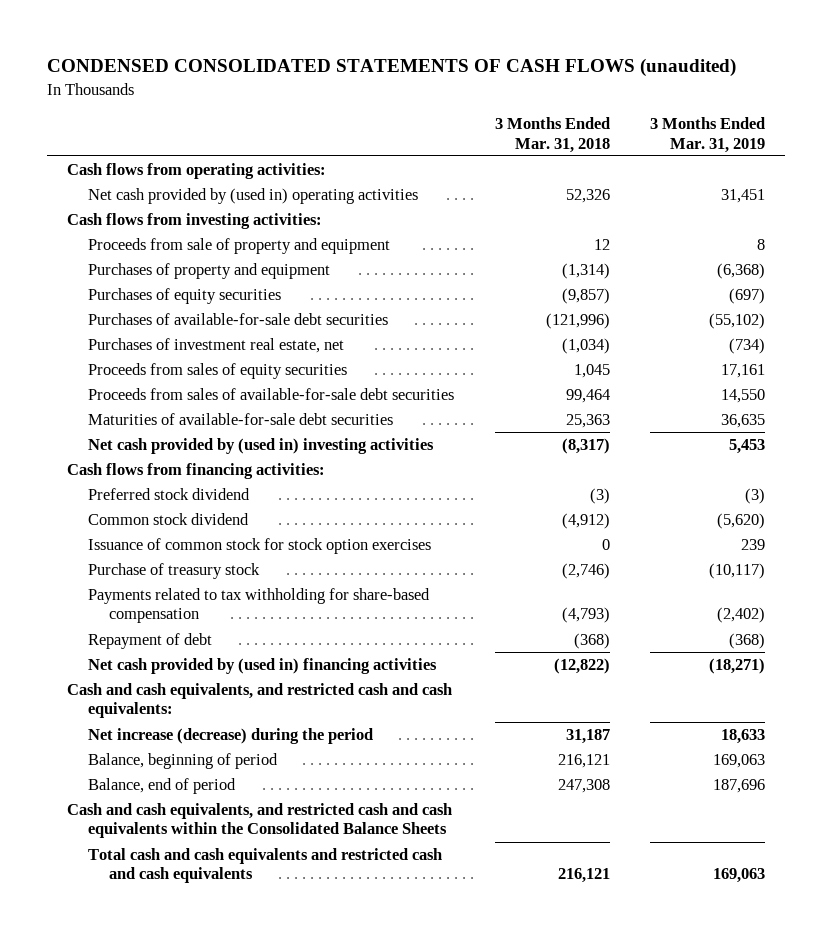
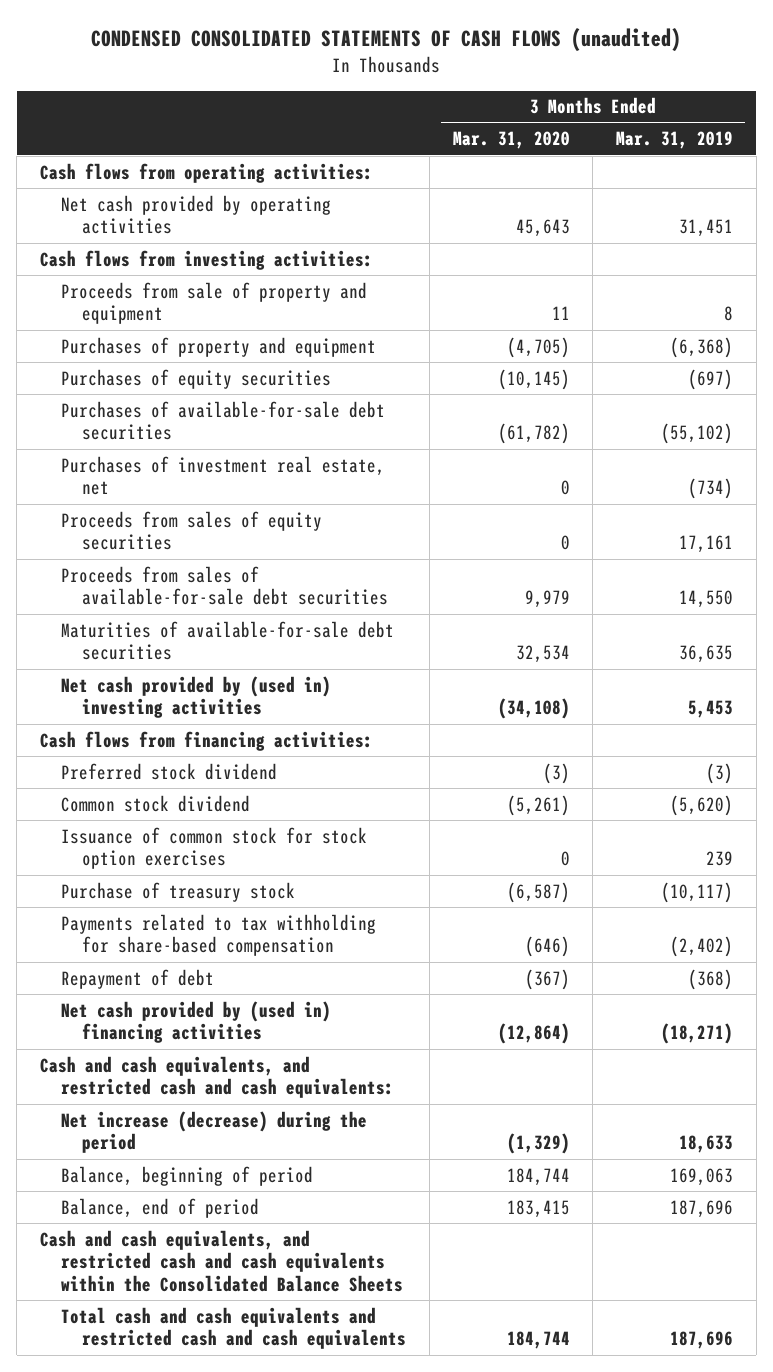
[494,117,610,153] 3 Months Ended Mar. 31, 2018 -> none
none -> [452,131,570,150] Mar. 31, 2020
[88,188,419,205] Net cash provided by (used in) operating activities -> [61,194,332,235] Net cash provided by operating activities
[713,868,766,884] 169,063 -> [670,1331,734,1350] 187,696

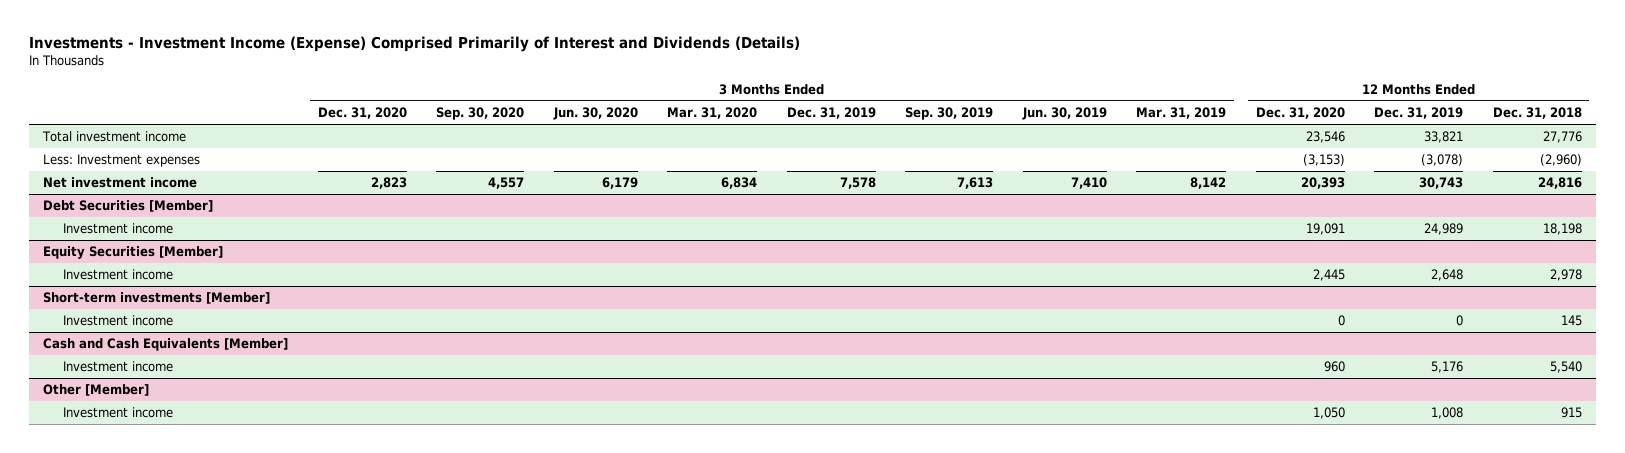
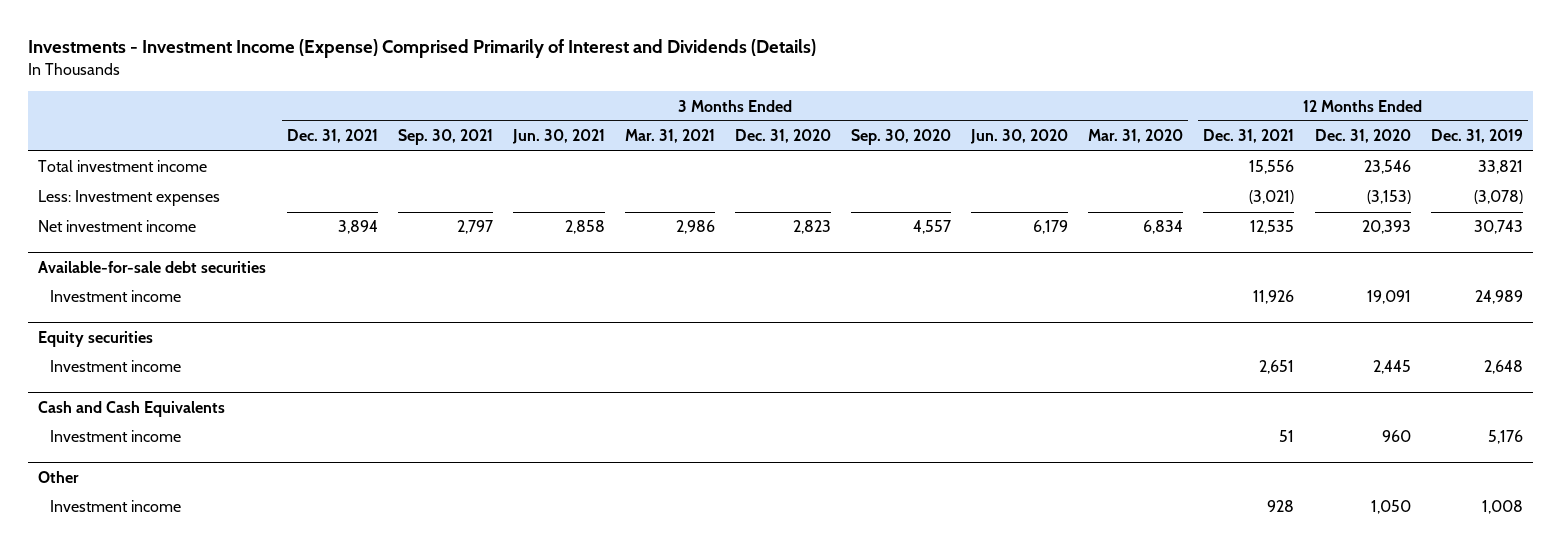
[786,107,876,120] Dec. 31, 2019 -> none
[905,107,994,121] Sep. 30, 2019 -> none
[1021,107,1107,121] Jun. 30, 2019 -> none
[1136,107,1227,120] Mar. 31, 2019 -> none
[1492,107,1582,120] Dec. 31, 2018 -> none
none -> [286,129,378,144] Dec. 31, 2021
none -> [397,129,493,146] Sep. 30, 2021
none -> [511,129,605,145] Jun. 30, 2021
none -> [624,129,715,144] Mar. 31, 2021
none -> [1203,129,1295,144] Dec. 31, 2021
[43,200,214,213] Debt Securities [Member] -> [38,260,267,273] Available-for-sale debt securities
[43,246,224,260] Equity Securities [Member] -> [38,330,154,347] Equity securities
[43,292,271,305] Short-term investments [Member] -> none
[63,315,174,327] Investment income -> none
[43,338,289,352] Cash and Cash Equivalents [Member] -> [38,400,226,417] Cash and Cash Equivalents
[43,384,150,397] Other [Member] -> [38,470,80,483] Other

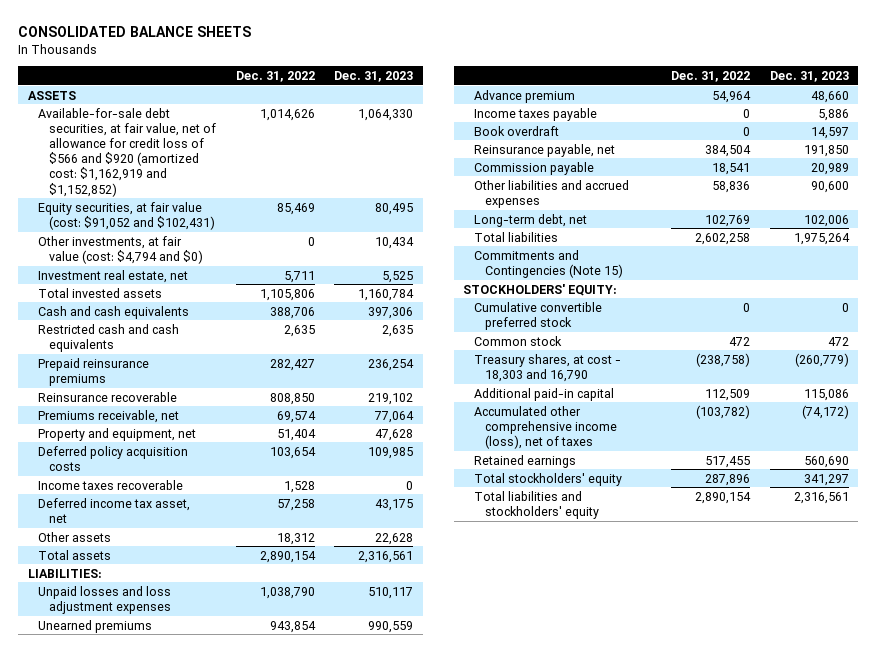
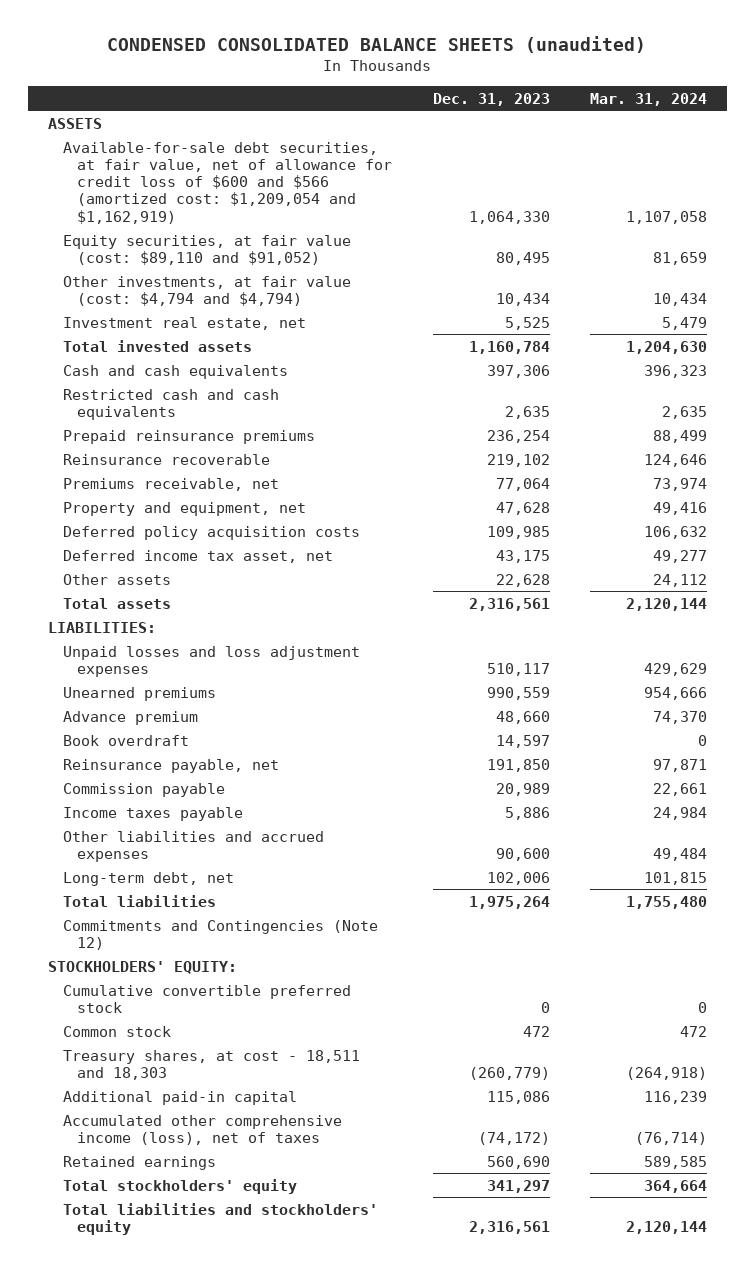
[17,26,251,38] CONSOLIDATED BALANCE SHEETS -> [107,35,647,53] CONDENSED CONSOLIDATED BALANCE SHEETS (unaudited)
[235,70,315,82] Dec. 31, 2022 -> none
none -> [589,92,707,106] Mar. 31, 2024
[38,107,217,197] Available-for-sale debt securities, at fair value, net of allowance for credit loss of $566 and $920 (amortized cost: $1,162,919 and $1,152,852) -> [62,141,393,224] Available-for-sale debt securities, at fair value, net of allowance for credit loss of $600 and $566 (amortized cost: $1,209,054 and $1,162,919)
[38,201,216,230] Equity securities, at fair value (cost: $91,052 and $102,431) -> [62,234,351,265] Equity securities, at fair value (cost: $89,110 and $91,052)
[38,235,204,264] Other investments, at fair value (cost: $4,794 and $0) -> [62,275,351,306] Other investments, at fair value (cost: $4,794 and $4,794)
[38,479,184,490] Income taxes recoverable -> none
[474,107,598,121] Income taxes payable -> [62,806,243,821] Income taxes payable
[474,249,623,278] Commitments and Contingencies (Note 15) -> [62,919,378,950] Commitments and Contingencies (Note 12)
[474,353,622,382] Treasury shares, at cost - 18,303 and 16,790 -> [62,1049,360,1080] Treasury shares, at cost - 18,511 and 18,303

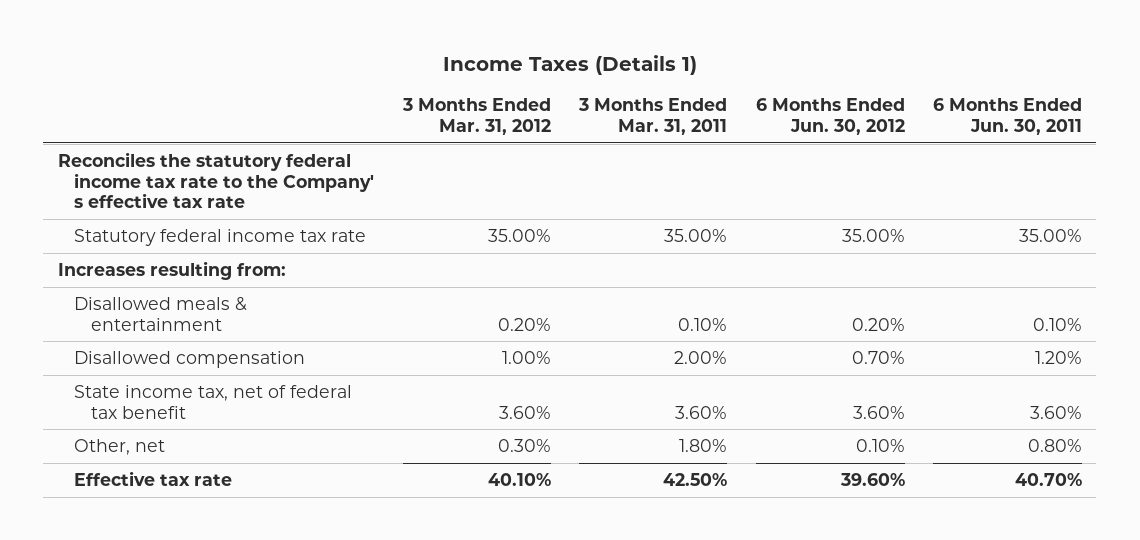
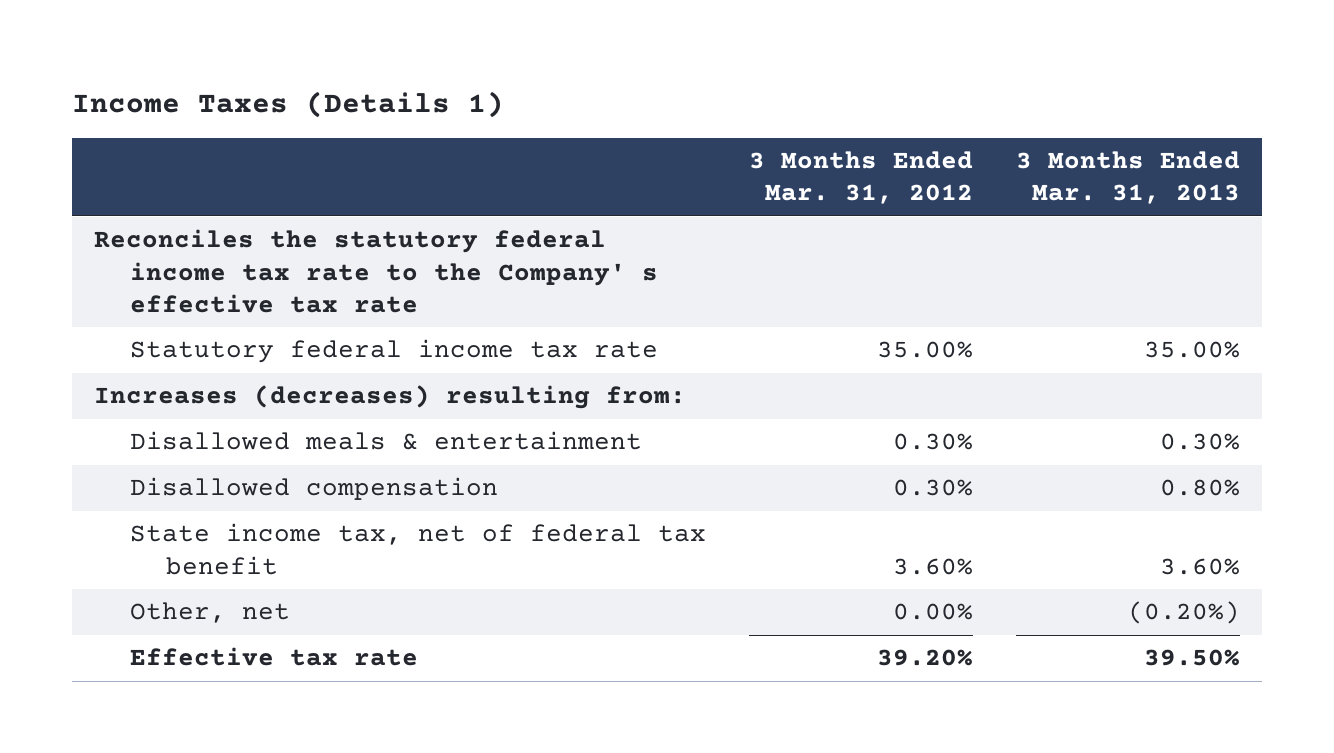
[578,98,728,135] 3 Months Ended Mar. 31, 2011 -> none
[755,98,905,135] 6 Months Ended Jun. 30, 2012 -> none
[932,98,1082,135] 6 Months Ended Jun. 30, 2011 -> none
none -> [1016,151,1241,205] 3 Months Ended Mar. 31, 2013
[57,261,286,281] Increases resulting from: -> [93,385,686,410] Increases (decreases) resulting from:
[497,317,551,331] 0.20% -> [893,433,974,451] 0.30%
[501,351,551,365] 1.00% -> [893,479,974,497] 0.30%
[497,439,551,453] 0.30% -> [893,603,974,621] 0.00%
[487,473,551,487] 40.10% -> [877,649,974,667] 39.20%

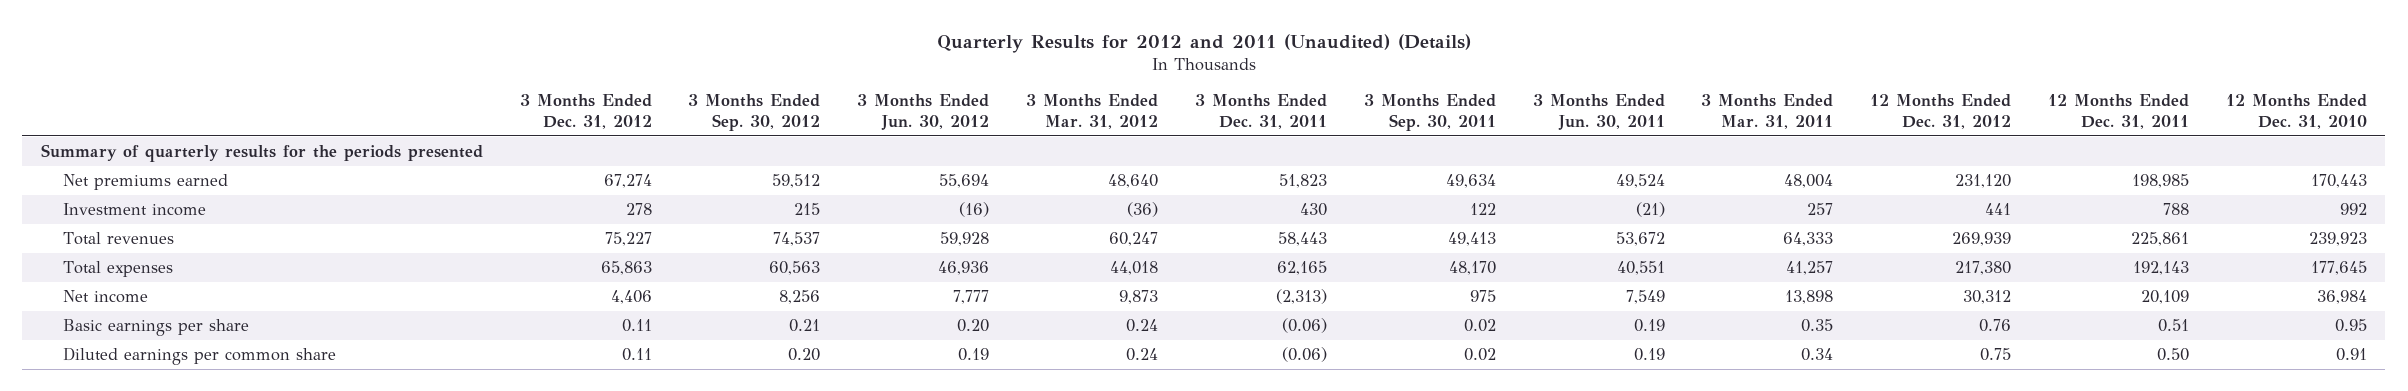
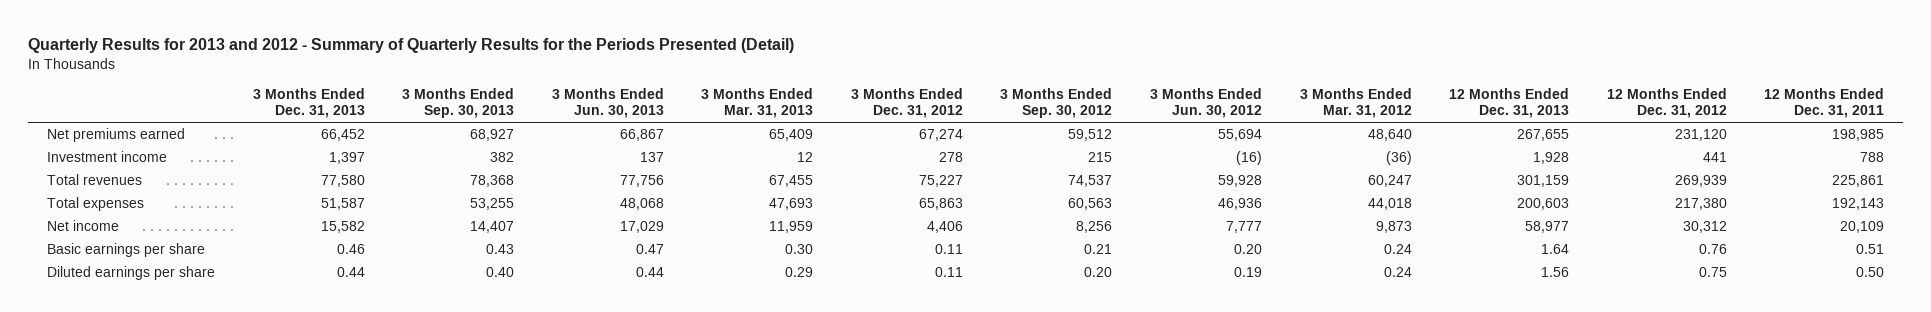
[936,33,1471,53] Quarterly Results for 2012 and 2011 (Unaudited) (Details) -> [28,37,795,53] Quarterly Results for 2013 and 2012 - Summary of Quarterly Results for the Periods Presented (Detail)
[1194,94,1327,130] 3 Months Ended Dec. 31, 2011 -> none
[1363,94,1496,132] 3 Months Ended Sep. 30, 2011 -> none
[1532,94,1665,131] 3 Months Ended Jun. 30, 2011 -> none
[1701,94,1834,130] 3 Months Ended Mar. 31, 2011 -> none
[2225,94,2367,130] 12 Months Ended Dec. 31, 2010 -> none
none -> [252,87,365,119] 3 Months Ended Dec. 31, 2013
none -> [402,87,515,119] 3 Months Ended Sep. 30, 2013
none -> [551,87,664,119] 3 Months Ended Jun. 30, 2013
none -> [701,87,814,119] 3 Months Ended Mar. 31, 2013
none -> [1449,87,1570,119] 12 Months Ended Dec. 31, 2013
[40,144,483,163] Summary of quarterly results for the periods presented -> none
[62,347,336,366] Diluted earnings per common share -> [47,266,216,281] Diluted earnings per share

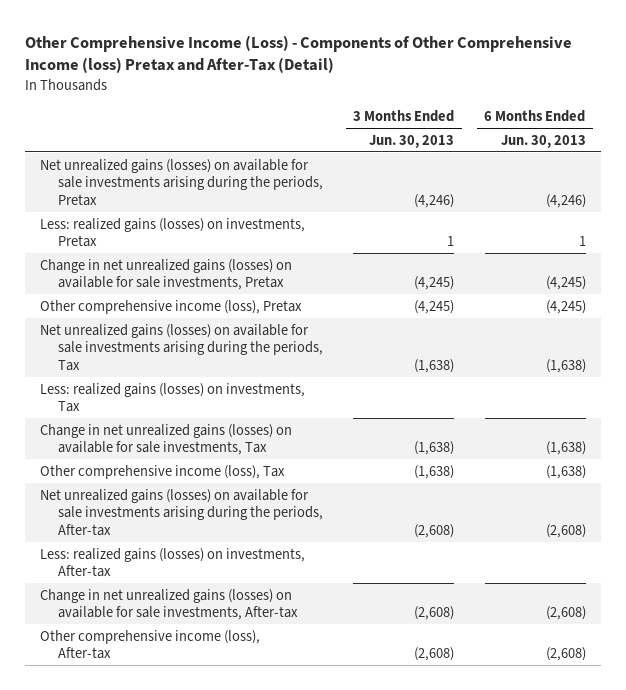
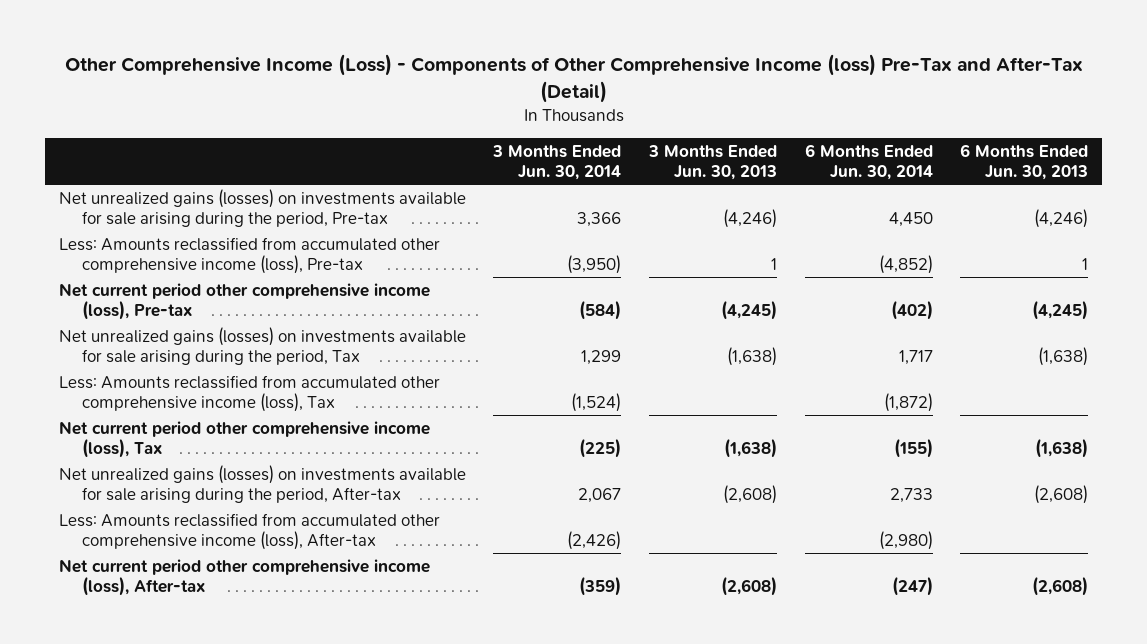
[25,34,573,74] Other Comprehensive Income (Loss) - Components of Other Comprehensive Income (loss) Pretax and After-Tax (Detail) -> [64,54,1083,103] Other Comprehensive Income (Loss) - Components of Other Comprehensive Income (loss) Pre-Tax and After-Tax (Detail)
none -> [492,144,622,180] 3 Months Ended Jun. 30, 2014
none -> [804,143,933,180] 6 Months Ended Jun. 30, 2014
[40,258,293,291] Change in net unrealized gains (losses) on available for sale investments, Pretax -> none
[40,423,293,456] Change in net unrealized gains (losses) on available for sale investments, Tax -> none
[40,588,298,621] Change in net unrealized gains (losses) on available for sale investments, After-tax -> none
[40,158,323,206] Net unrealized gains (losses) on available for sale investments arising during the periods, Pretax -> [58,188,466,227] Net unrealized gains (losses) on investments available for sale arising during the period, Pre-tax
[40,217,306,248] Less: realized gains (losses) on investments, Pretax -> [58,236,440,274] Less: Amounts reclassified from accumulated other comprehensive income (loss), Pre-tax
[40,299,303,314] Other comprehensive income (loss), Pretax -> [58,282,430,320] Net current period other comprehensive income (loss), Pre-tax
[40,323,323,371] Net unrealized gains (losses) on available for sale investments arising during the periods, Tax -> [58,326,466,365] Net unrealized gains (losses) on investments available for sale arising during the period, Tax
[40,382,306,413] Less: realized gains (losses) on investments, Tax -> [58,374,440,412] Less: Amounts reclassified from accumulated other comprehensive income (loss), Tax
[40,464,286,479] Other comprehensive income (loss), Tax -> [58,420,430,458] Net current period other comprehensive income (loss), Tax
[40,488,323,536] Net unrealized gains (losses) on available for sale investments arising during the periods, After-tax -> [58,464,466,503] Net unrealized gains (losses) on investments available for sale arising during the period, After-tax
[40,547,306,578] Less: realized gains (losses) on investments, After-tax -> [58,512,440,550] Less: Amounts reclassified from accumulated other comprehensive income (loss), After-tax
[40,629,261,660] Other comprehensive income (loss), After-tax -> [58,558,430,596] Net current period other comprehensive income (loss), After-tax

